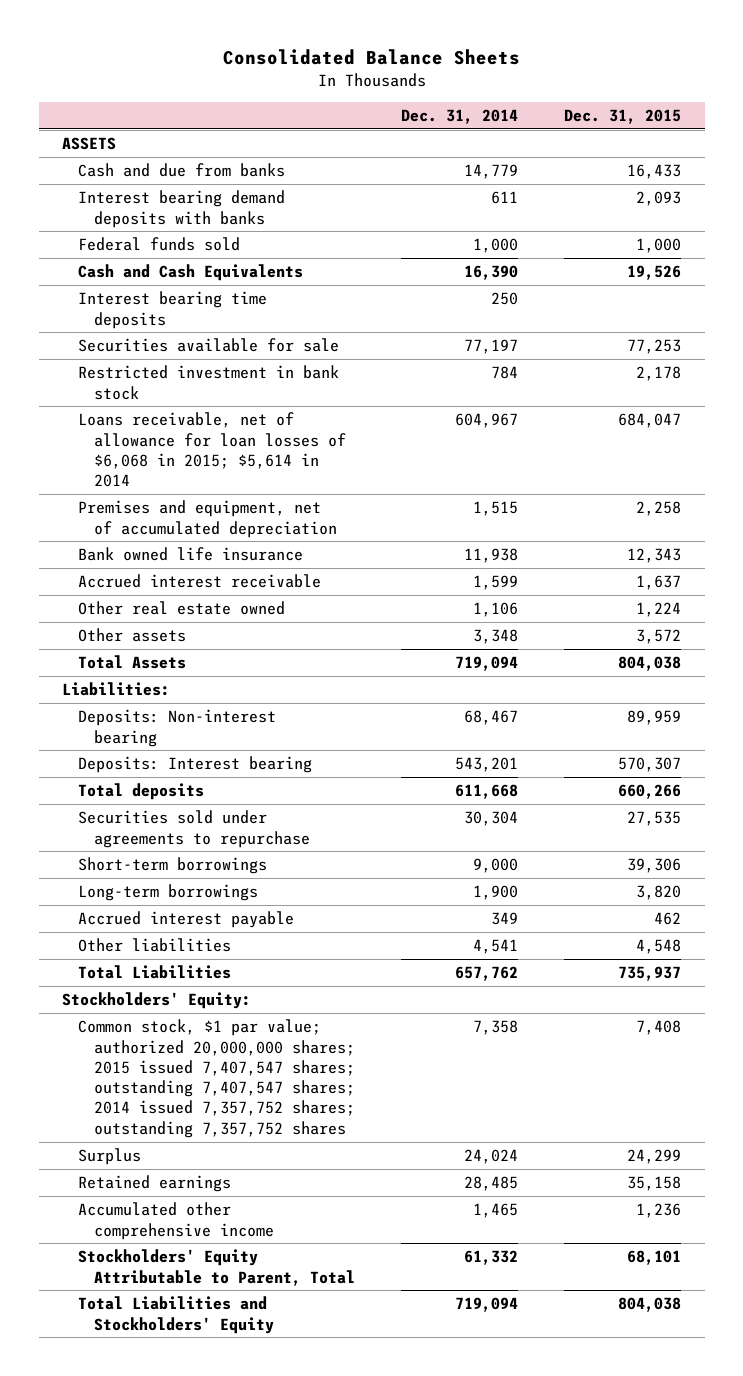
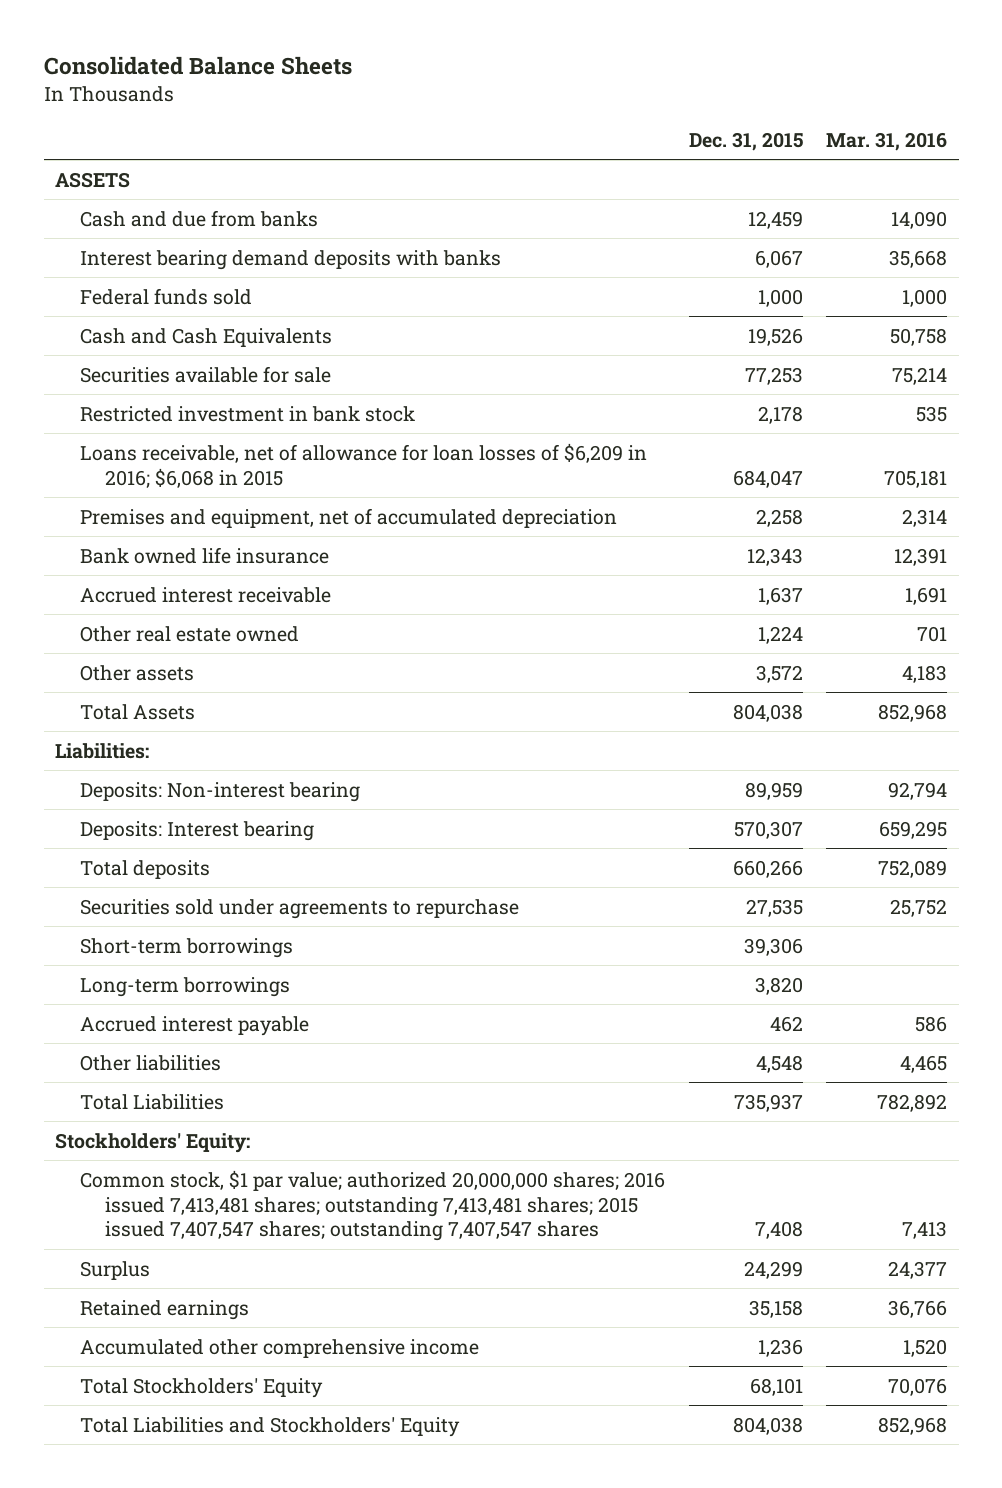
[401,109,519,125] Dec. 31, 2014 -> none
none -> [825,131,947,151] Mar. 31, 2016
[627,164,682,180] 16,433 -> [747,210,803,229] 12,459
[636,191,682,207] 2,093 -> [754,249,803,268] 6,067
[77,291,267,329] Interest bearing time deposits -> none
[77,412,347,488] Loans receivable, net of allowance for loan losses of $6,068 in 2015; $5,614 in 2014 -> [80,442,648,488] Loans receivable, net of allowance for loan losses of $6,209 in 2016; $6,068 in 2015
[77,1019,356,1138] Common stock, $1 par value; authorized 20,000,000 shares; 2015 issued 7,407,547 shares; outstanding 7,407,547 shares; 2014 issued 7,357,752 shares; outstanding 7,357,752 shares -> [80,1169,666,1242] Common stock, $1 par value; authorized 20,000,000 shares; 2016 issued 7,413,481 shares; outstanding 7,413,481 shares; 2015 issued 7,407,547 shares; outstanding 7,407,547 shares
[77,1249,356,1286] Stockholders' Equity Attributable to Parent, Total -> [80,1377,324,1398] Total Stockholders' Equity

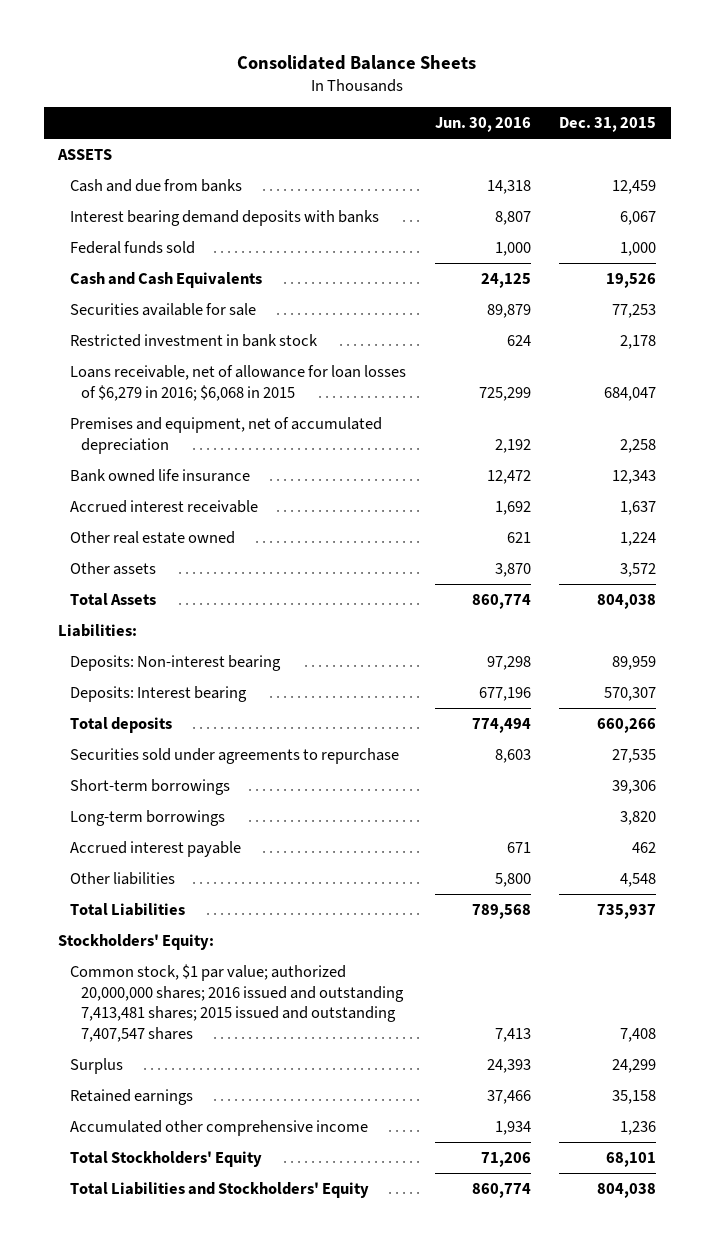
[825,131,947,151] Mar. 31, 2016 -> none
none -> [434,117,531,133] Jun. 30, 2016
[80,442,648,488] Loans receivable, net of allowance for loan losses of $6,209 in 2016; $6,068 in 2015 -> [69,364,406,401] Loans receivable, net of allowance for loan losses of $6,279 in 2016; $6,068 in 2015
[80,1169,666,1242] Common stock, $1 par value; authorized 20,000,000 shares; 2016 issued 7,413,481 shares; outstanding 7,413,481 shares; 2015 issued 7,407,547 shares; outstanding 7,407,547 shares -> [69,963,405,1043] Common stock, $1 par value; authorized 20,000,000 shares; 2016 issued and outstanding 7,413,481 shares; 2015 issued and outstanding 7,407,547 shares

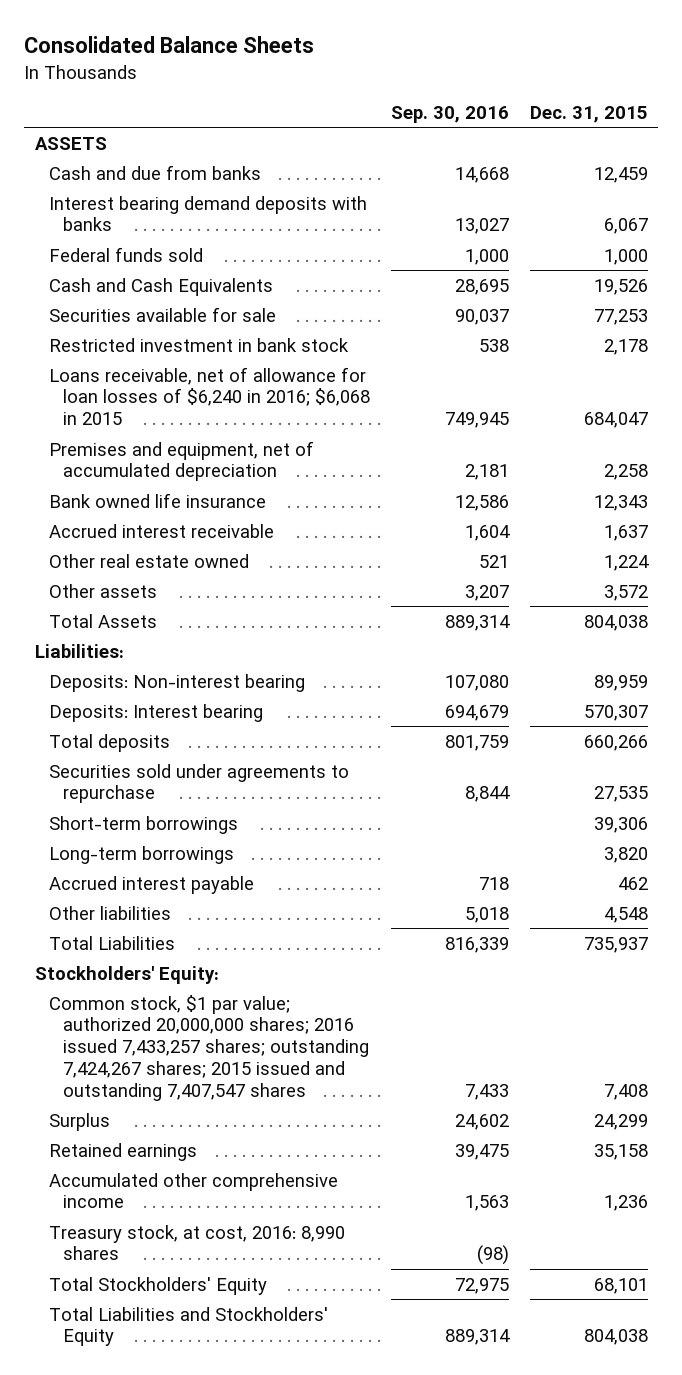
[434,117,531,133] Jun. 30, 2016 -> none
none -> [390,106,509,124] Sep. 30, 2016
[69,364,406,401] Loans receivable, net of allowance for loan losses of $6,279 in 2016; $6,068 in 2015 -> [48,366,371,426] Loans receivable, net of allowance for loan losses of $6,240 in 2016; $6,068 in 2015
[69,963,405,1043] Common stock, $1 par value; authorized 20,000,000 shares; 2016 issued and outstanding 7,413,481 shares; 2015 issued and outstanding 7,407,547 shares -> [48,994,370,1101] Common stock, $1 par value; authorized 20,000,000 shares; 2016 issued 7,433,257 shares; outstanding 7,424,267 shares; 2015 issued and outstanding 7,407,547 shares
none -> [48,1224,345,1261] Treasury stock, at cost, 2016: 8,990 shares

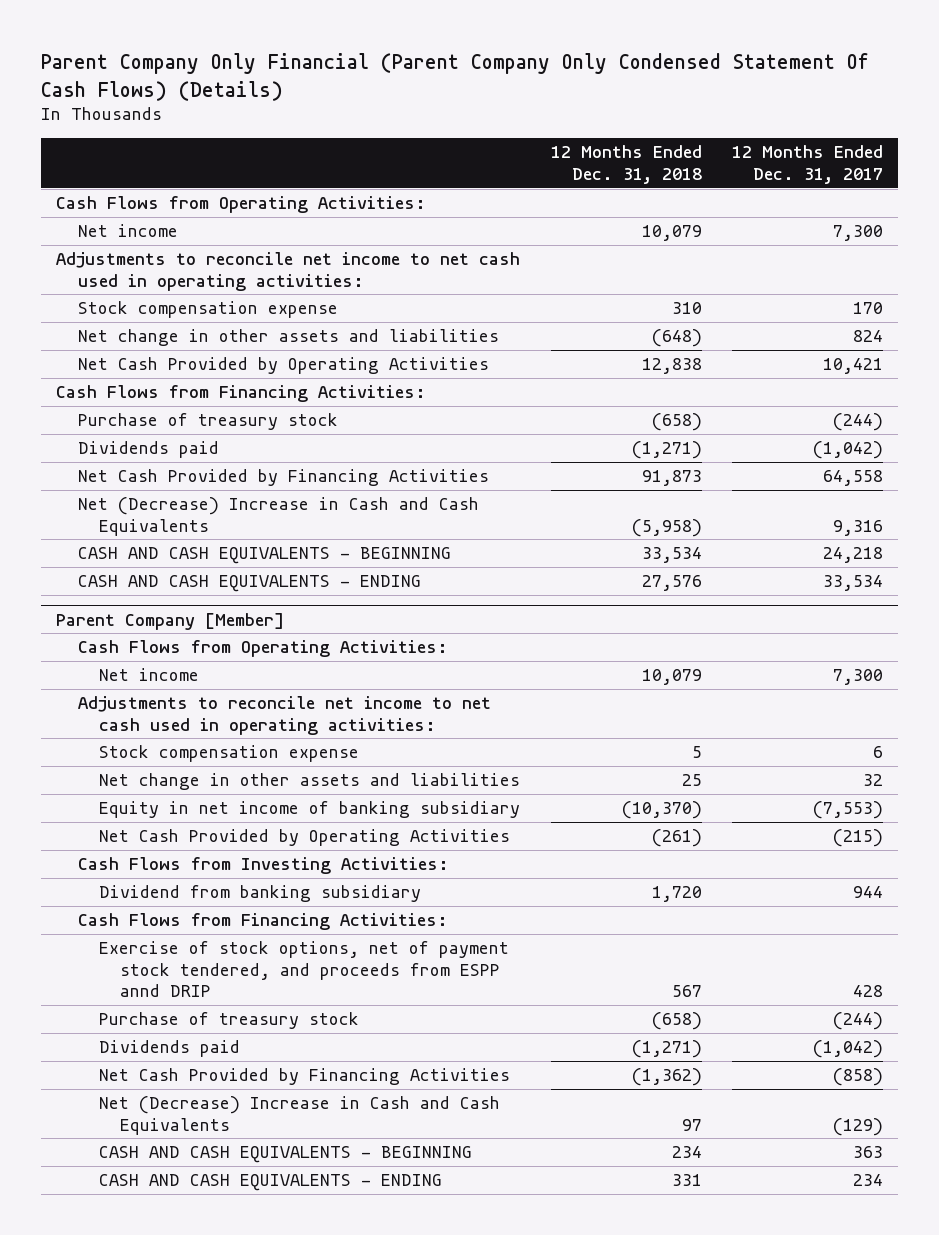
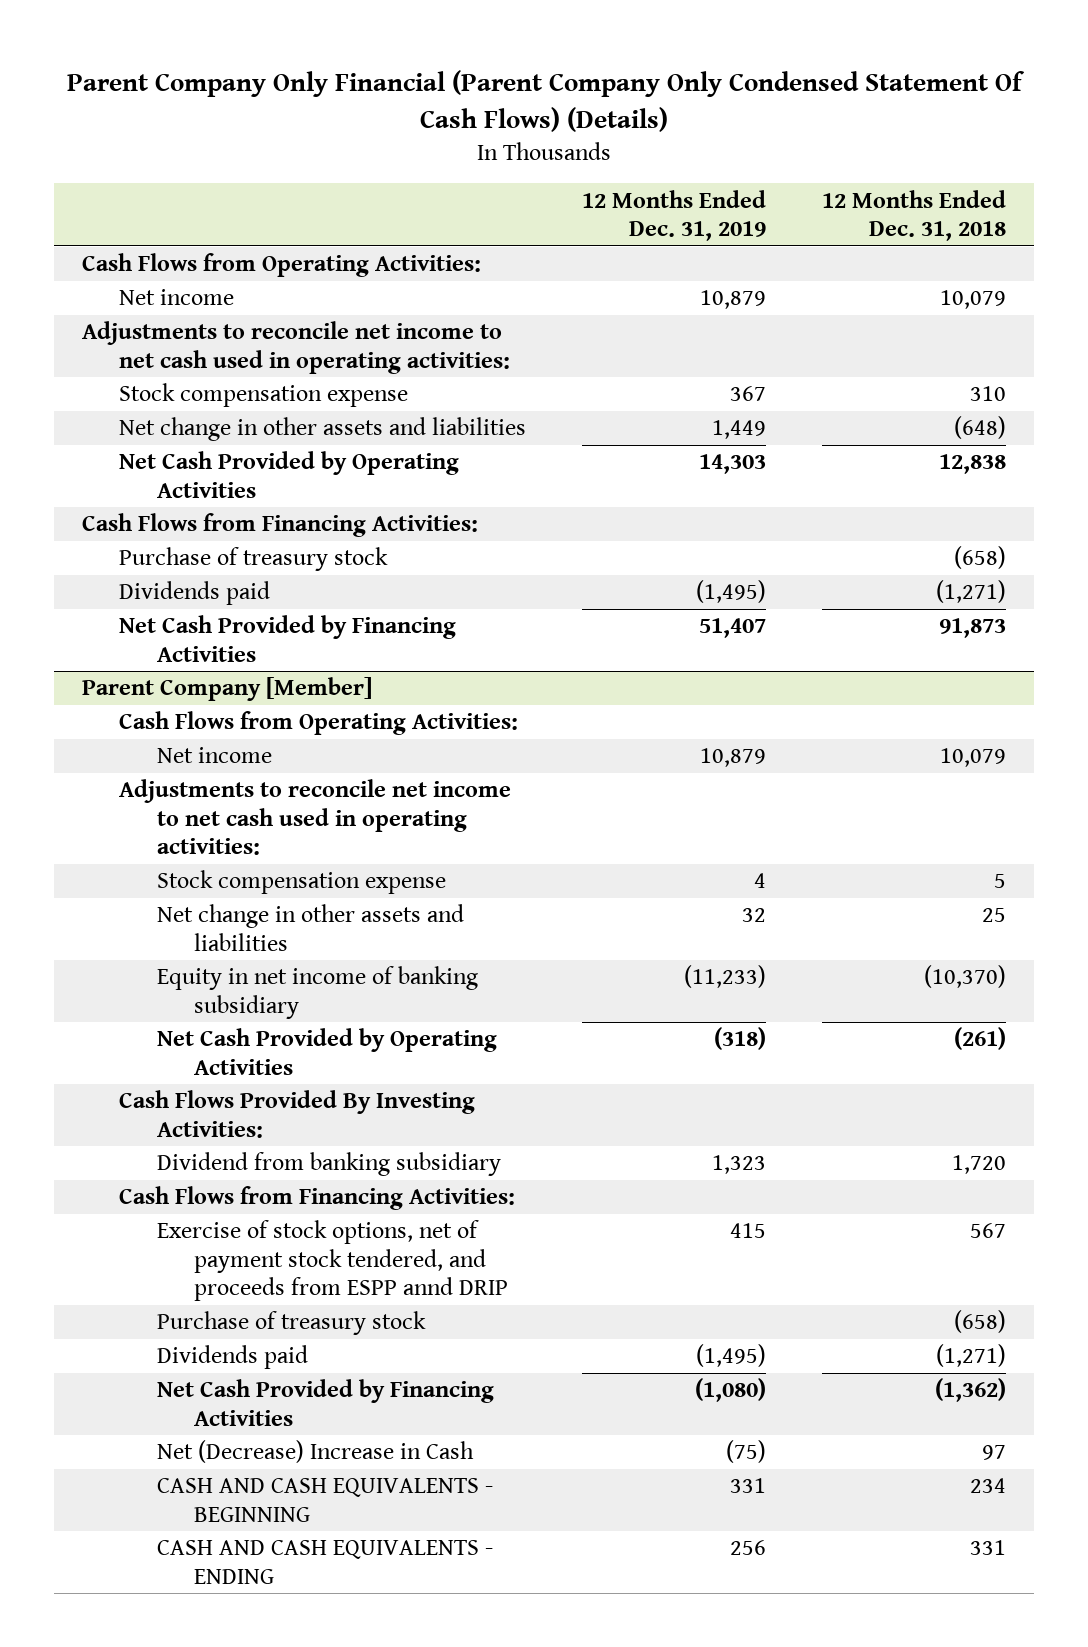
[731,145,883,184] 12 Months Ended Dec. 31, 2017 -> none
none -> [582,189,767,241] 12 Months Ended Dec. 31, 2019
[77,496,479,536] Net (Decrease) Increase in Cash and Cash Equivalents -> none
[77,546,451,564] CASH AND CASH EQUIVALENTS - BEGINNING -> none
[77,574,421,592] CASH AND CASH EQUIVALENTS - ENDING -> none
[77,856,449,874] Cash Flows from Investing Activities: -> [119,1090,476,1138] Cash Flows Provided By Investing Activities:
[98,1095,500,1135] Net (Decrease) Increase in Cash and Cash Equivalents -> [156,1440,474,1464] Net (Decrease) Increase in Cash

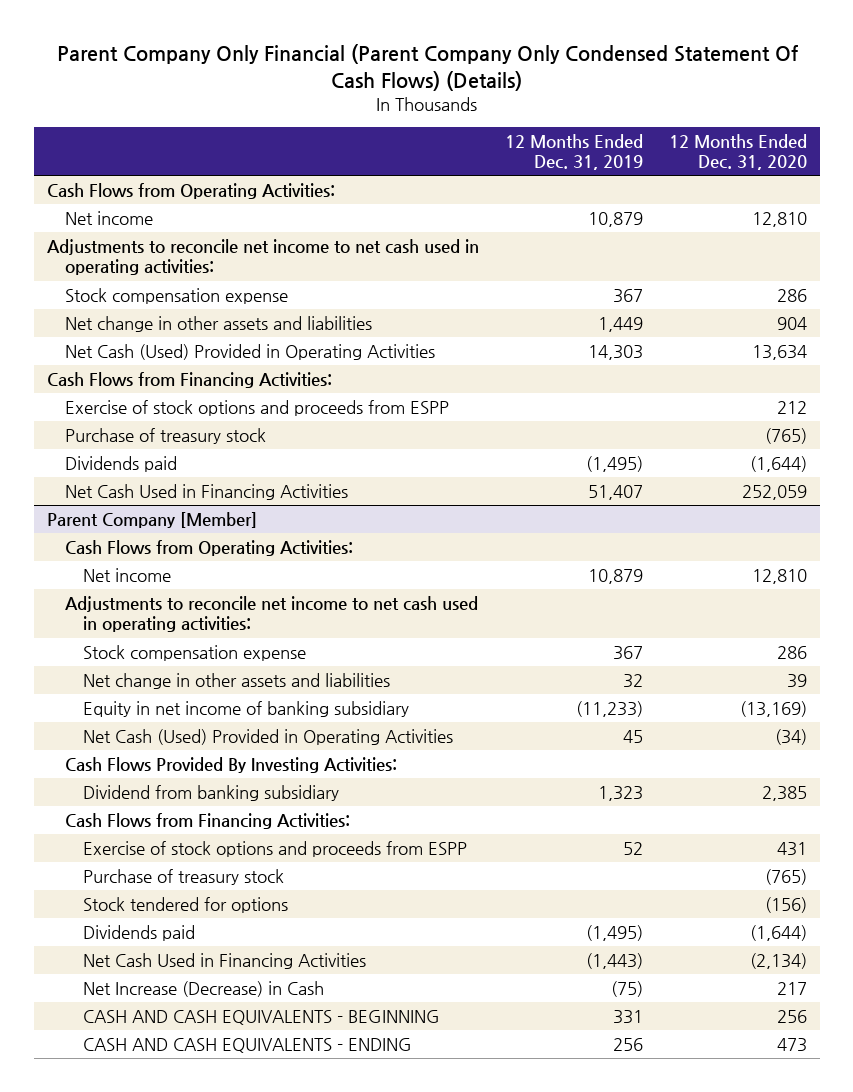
[822,189,1007,241] 12 Months Ended Dec. 31, 2018 -> none
none -> [668,133,807,170] 12 Months Ended Dec. 31, 2020
[119,451,460,498] Net Cash Provided by Operating Activities -> [65,344,436,361] Net Cash (Used) Provided in Operating Activities
none -> [65,400,450,417] Exercise of stock options and proceeds from ESPP
[119,615,457,662] Net Cash Provided by Financing Activities -> [65,484,349,501] Net Cash Used in Financing Activities
[754,873,767,889] 4 -> [612,646,643,661] 367
[156,1028,497,1075] Net Cash Provided by Operating Activities -> [83,729,454,746] Net Cash (Used) Provided in Operating Activities
[714,1027,767,1051] (318) -> [622,730,643,744] 45
[156,1220,509,1301] Exercise of stock options, net of payment stock tendered, and proceeds from ESPP annd DRIP -> [83,841,468,858] Exercise of stock options and proceeds from ESPP
[730,1223,767,1239] 415 -> [622,842,643,856] 52
none -> [83,897,289,914] Stock tendered for options
[156,1379,494,1426] Net Cash Provided by Financing Activities -> [83,953,367,970] Net Cash Used in Financing Activities
[695,1378,767,1403] (1,080) -> [585,953,643,970] (1,443)
[156,1440,474,1464] Net (Decrease) Increase in Cash -> [83,981,325,998] Net Increase (Decrease) in Cash

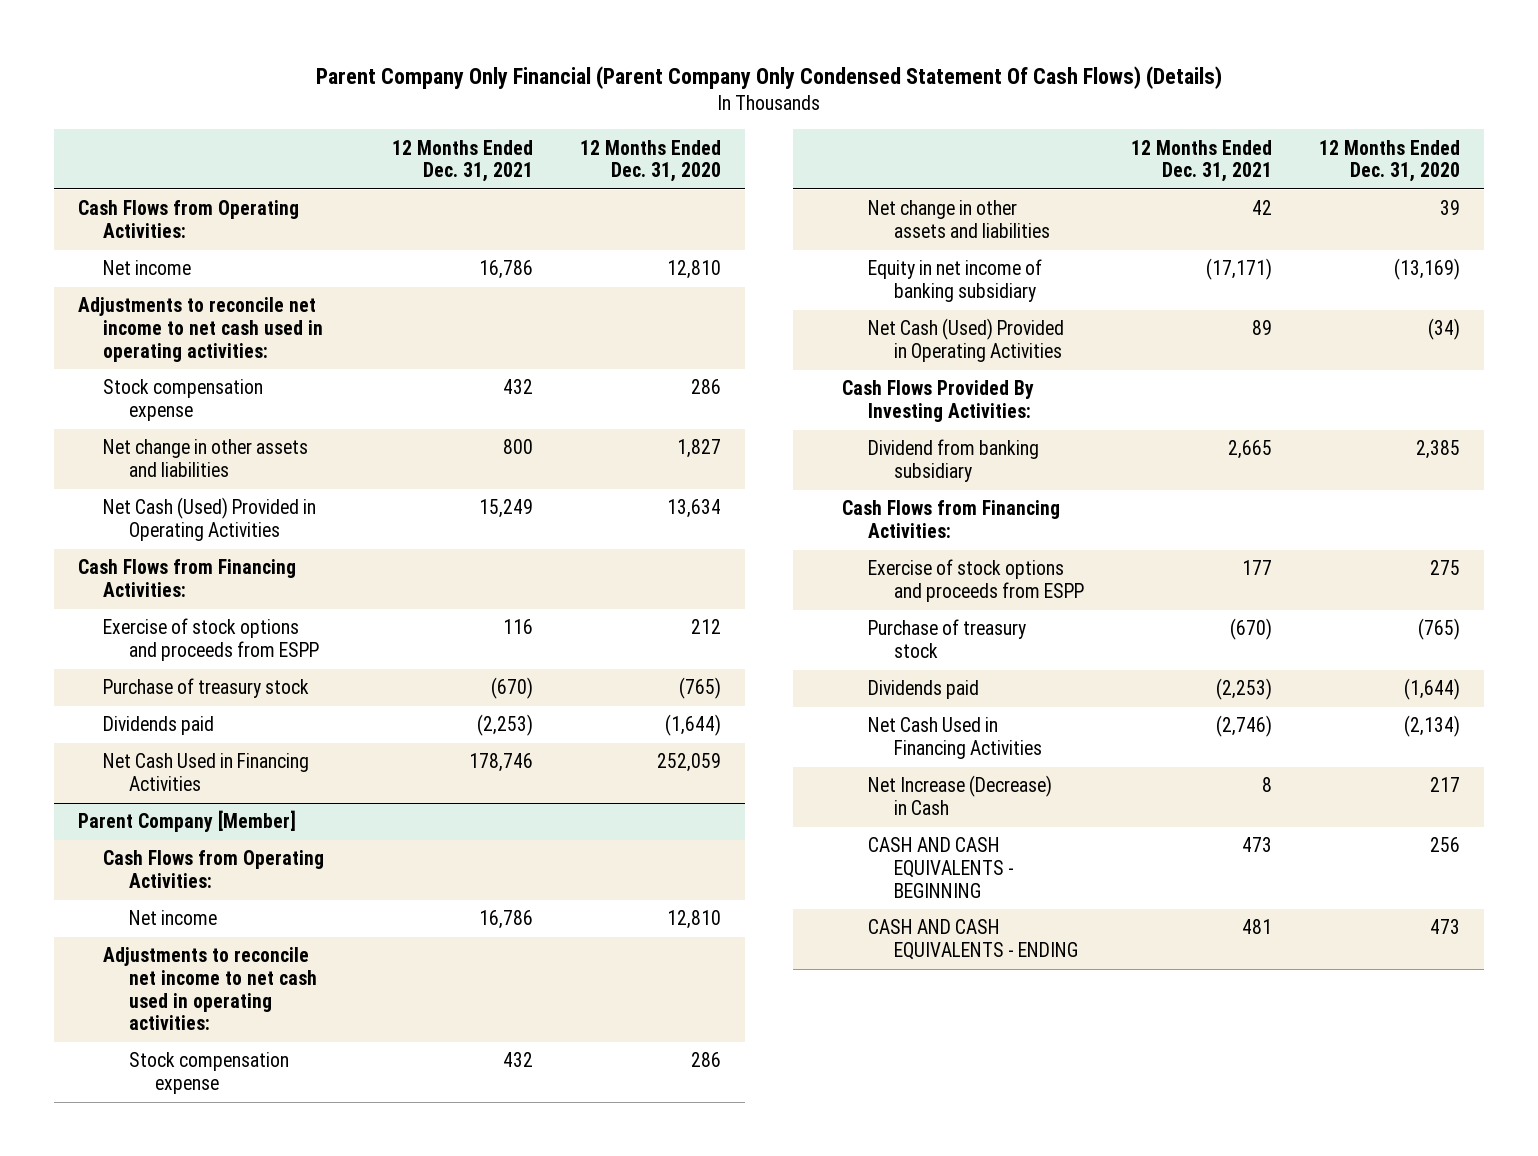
[504,133,643,170] 12 Months Ended Dec. 31, 2019 -> none
none -> [391,139,533,183] 12 Months Ended Dec. 31, 2021
[776,317,807,331] 904 -> [677,439,722,459] 1,827
[776,842,807,857] 431 -> [1430,560,1461,576] 275
[83,897,289,914] Stock tendered for options -> none

